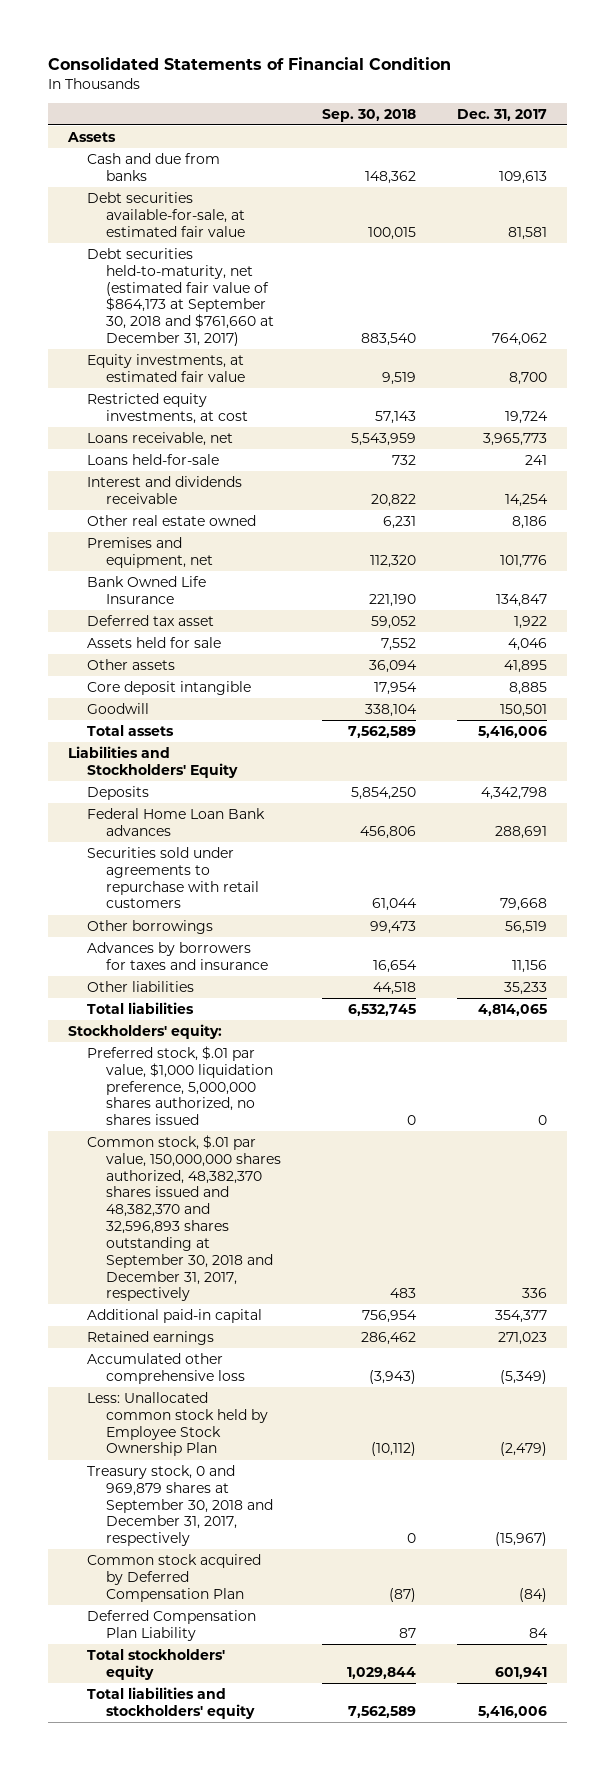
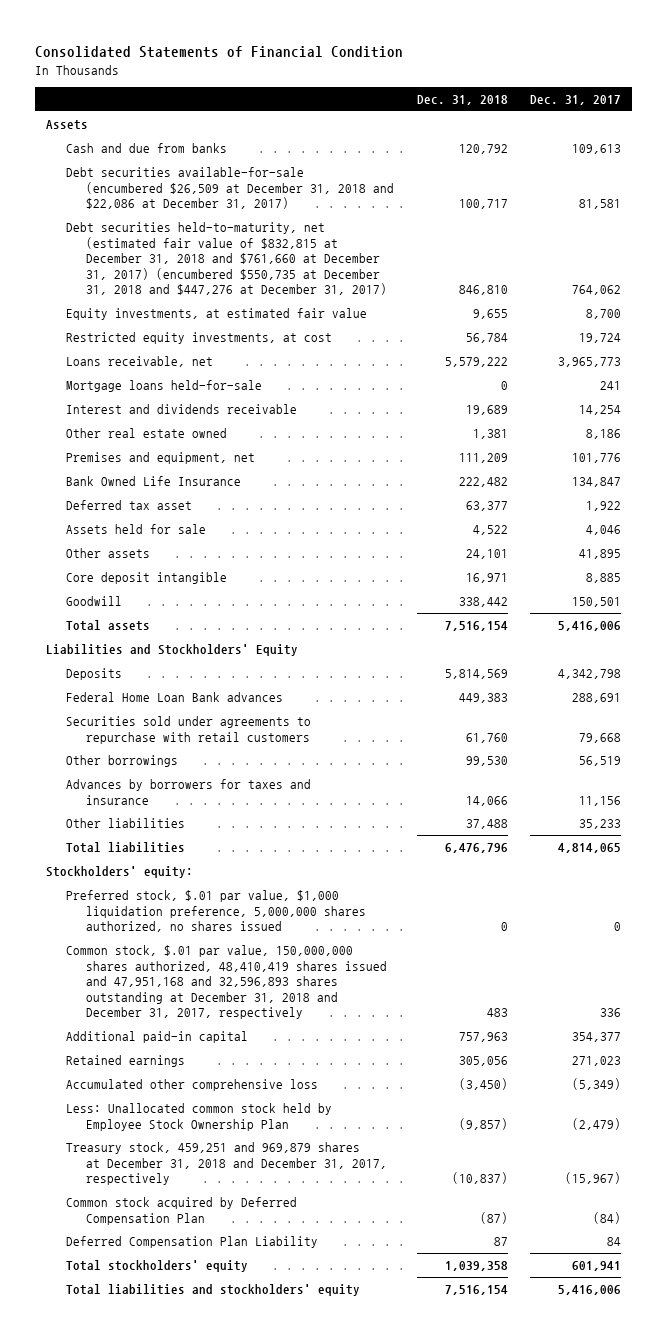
[321,108,416,122] Sep. 30, 2018 -> none
none -> [416,95,508,106] Dec. 31, 2018
[87,191,246,237] Debt securities available-for-sale, at estimated fair value -> [66,167,395,210] Debt securities available-for-sale (encumbered $26,509 at December 31, 2018 and $22,086 at December 31, 2017)
[87,247,275,347] Debt securities held-to-maturity, net (estimated fair value of $864,173 at September 30, 2018 and $761,660 at December 31, 2017) -> [66,222,388,295] Debt securities held-to-maturity, net (estimated fair value of $832,815 at December 31, 2018 and $761,660 at December 31, 2017) (encumbered $550,735 at December 31, 2018 and $447,276 at December 31, 2017)
[87,453,220,465] Loans held-for-sale -> [66,380,263,393] Mortgage loans held-for-sale
[87,1134,282,1302] Common stock, $.01 par value, 150,000,000 shares authorized, 48,382,370 shares issued and 48,382,370 and 32,596,893 shares outstanding at September 30, 2018 and December 31, 2017, respectively -> [66,945,388,1019] Common stock, $.01 par value, 150,000,000 shares authorized, 48,410,419 shares issued and 47,951,168 and 32,596,893 shares outstanding at December 31, 2018 and December 31, 2017, respectively
[87,1464,274,1547] Treasury stock, 0 and 969,879 shares at September 30, 2018 and December 31, 2017, respectively -> [66,1142,388,1186] Treasury stock, 459,251 and 969,879 shares at December 31, 2018 and December 31, 2017, respectively

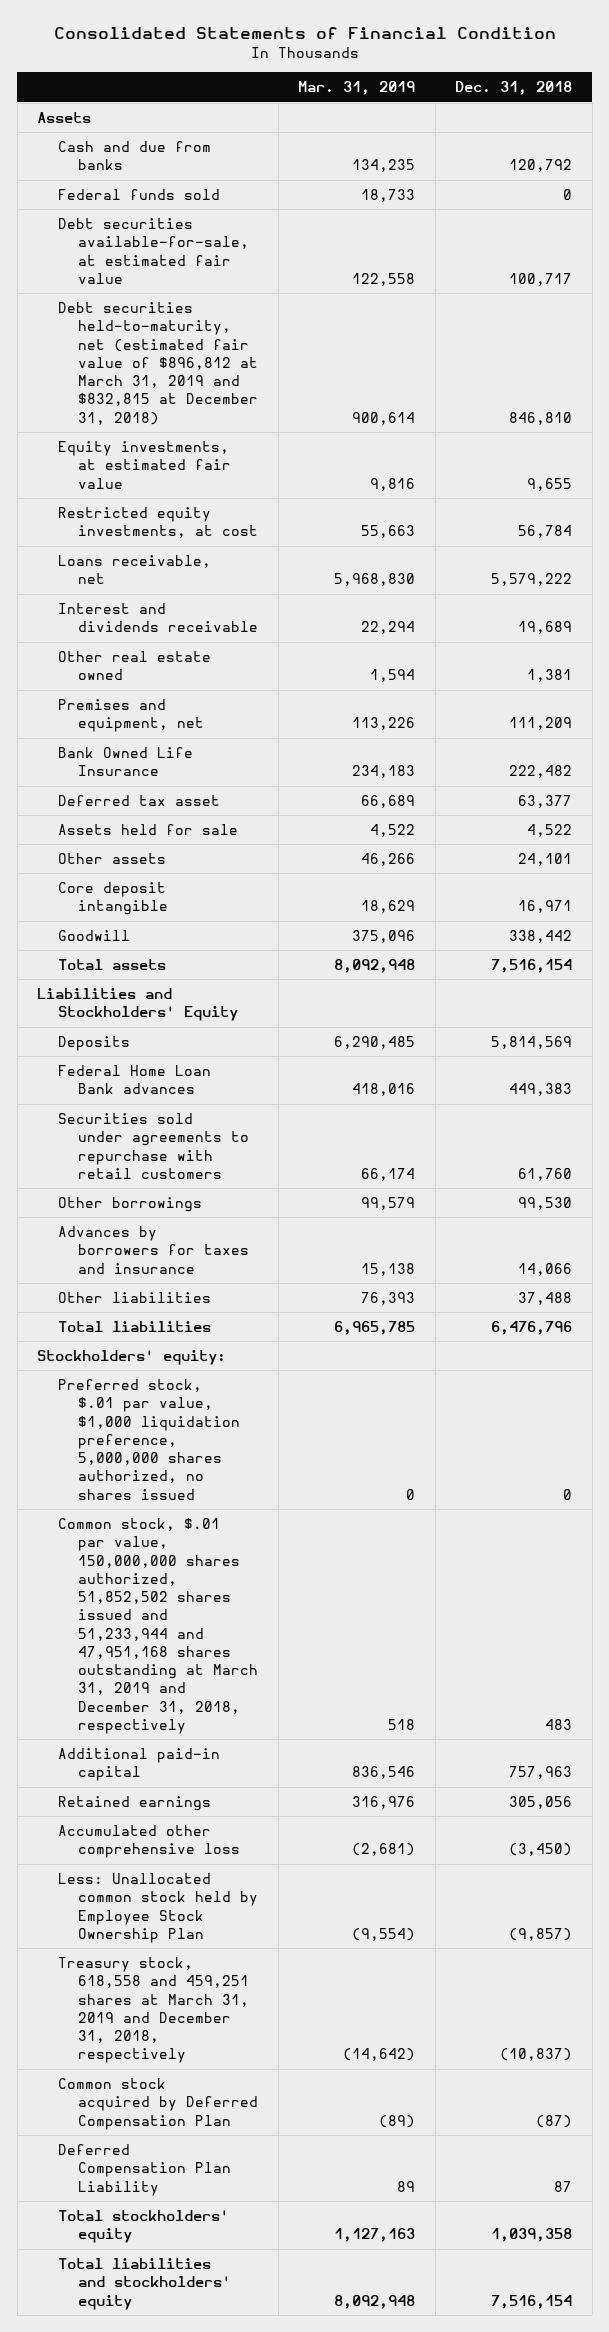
[529,95,621,106] Dec. 31, 2017 -> none
none -> [298,81,416,96] Mar. 31, 2019
none -> [57,189,220,201] Federal funds sold
[66,167,395,210] Debt securities available-for-sale (encumbered $26,509 at December 31, 2018 and $22,086 at December 31, 2017) -> [57,218,250,284] Debt securities available-for-sale, at estimated fair value
[66,222,388,295] Debt securities held-to-maturity, net (estimated fair value of $832,815 at December 31, 2018 and $761,660 at December 31, 2017) (encumbered $550,735 at December 31, 2018 and $447,276 at December 31, 2017) -> [57,302,259,425] Debt securities held-to-maturity, net (estimated fair value of $896,812 at March 31, 2019 and $832,815 at December 31, 2018)
[66,380,263,393] Mortgage loans held-for-sale -> none
[66,945,388,1019] Common stock, $.01 par value, 150,000,000 shares authorized, 48,410,419 shares issued and 47,951,168 and 32,596,893 shares outstanding at December 31, 2018 and December 31, 2017, respectively -> [57,1518,259,1734] Common stock, $.01 par value, 150,000,000 shares authorized, 51,852,502 shares issued and 51,233,944 and 47,951,168 shares outstanding at March 31, 2019 and December 31, 2018, respectively
[66,1142,388,1186] Treasury stock, 459,251 and 969,879 shares at December 31, 2018 and December 31, 2017, respectively -> [57,1957,250,2064] Treasury stock, 618,558 and 459,251 shares at March 31, 2019 and December 31, 2018, respectively

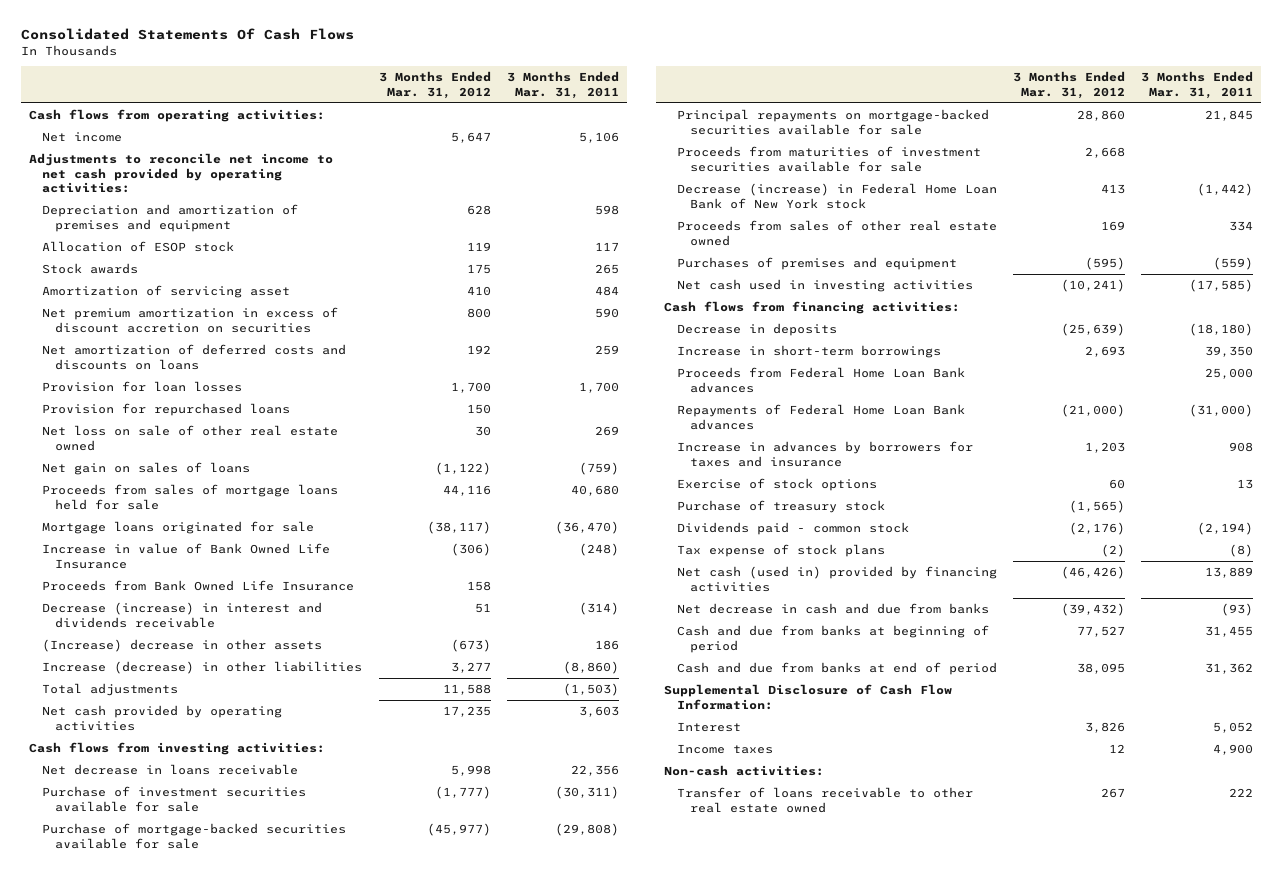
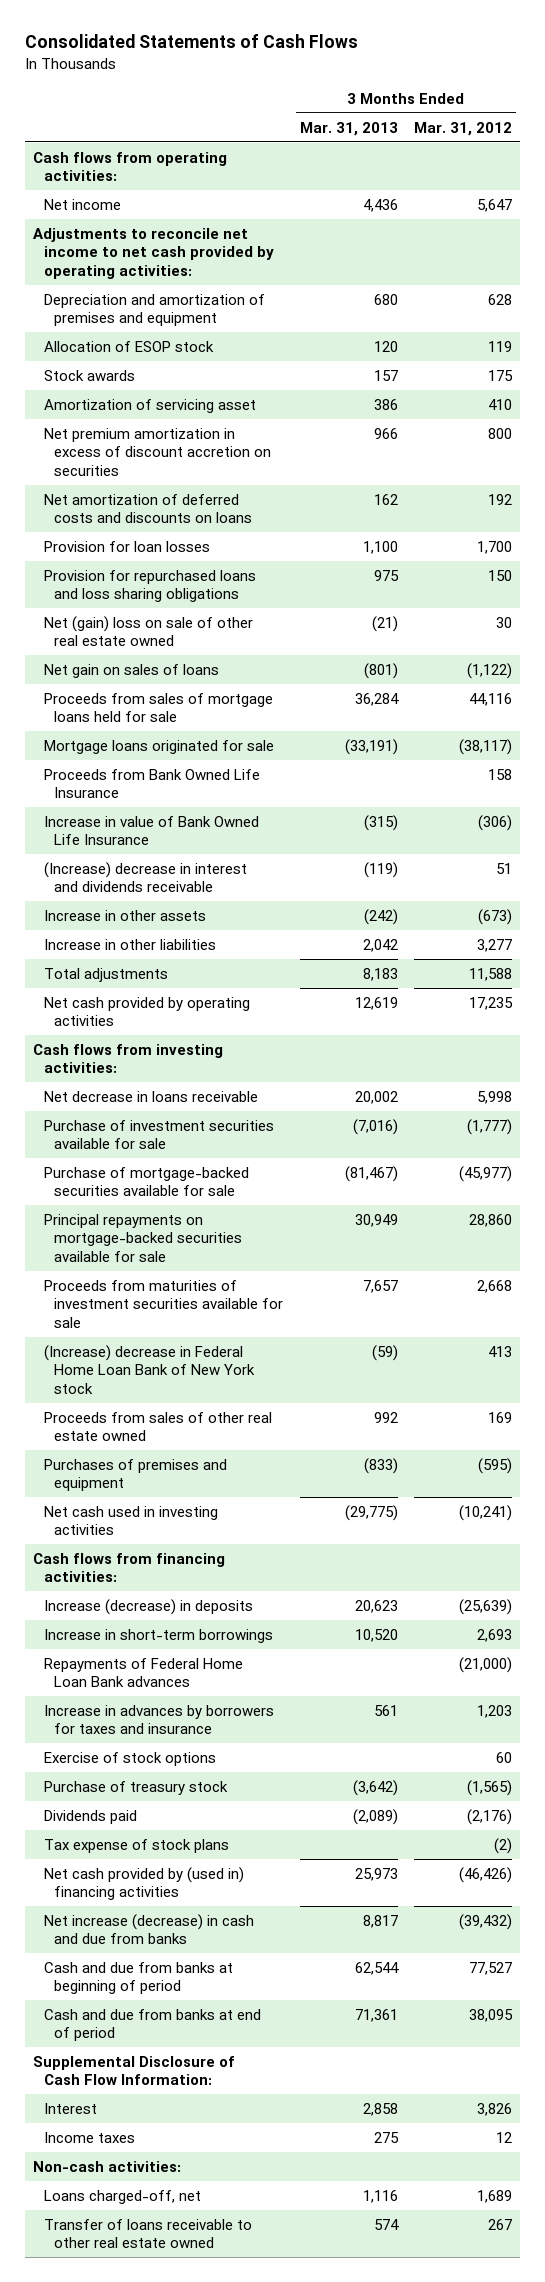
[21,28,355,41] Consolidated Statements Of Cash Flows -> [24,34,358,49] Consolidated Statements of Cash Flows
[506,71,619,99] 3 Months Ended Mar. 31, 2011 -> none
none -> [299,121,398,136] Mar. 31, 2013
[42,403,291,417] Provision for repurchased loans -> [43,569,256,603] Provision for repurchased loans and loss sharing obligations
[42,425,339,451] Net loss on sale of other real estate owned -> [43,615,253,647] Net (gain) loss on sale of other real estate owned
[42,543,331,569] Increase in value of Bank Owned Life Insurance -> [43,815,259,846] Increase in value of Bank Owned Life Insurance
[42,602,323,628] Decrease (increase) in interest and dividends receivable -> [43,861,247,893] (Increase) decrease in interest and dividends receivable
[42,639,323,653] (Increase) decrease in other assets -> [43,909,206,921] Increase in other assets
[42,661,363,675] Increase (decrease) in other liabilities -> [43,938,216,950] Increase in other liabilities
[676,183,997,209] Decrease (increase) in Federal Home Loan Bank of New York stock -> [43,1344,256,1394] (Increase) decrease in Federal Home Loan Bank of New York stock
[676,323,837,337] Decrease in deposits -> [43,1598,253,1615] Increase (decrease) in deposits
[676,367,965,393] Proceeds from Federal Home Loan Bank advances -> none
[676,522,909,536] Dividends paid - common stock -> [43,1809,137,1824] Dividends paid
[676,566,997,592] Net cash (used in) provided by financing activities -> [43,1866,244,1901] Net cash provided by (used in) financing activities
[676,603,989,615] Net decrease in cash and due from banks -> [43,1913,254,1945] Net increase (decrease) in cash and due from banks
none -> [43,2189,201,2204] Loans charged-off, net

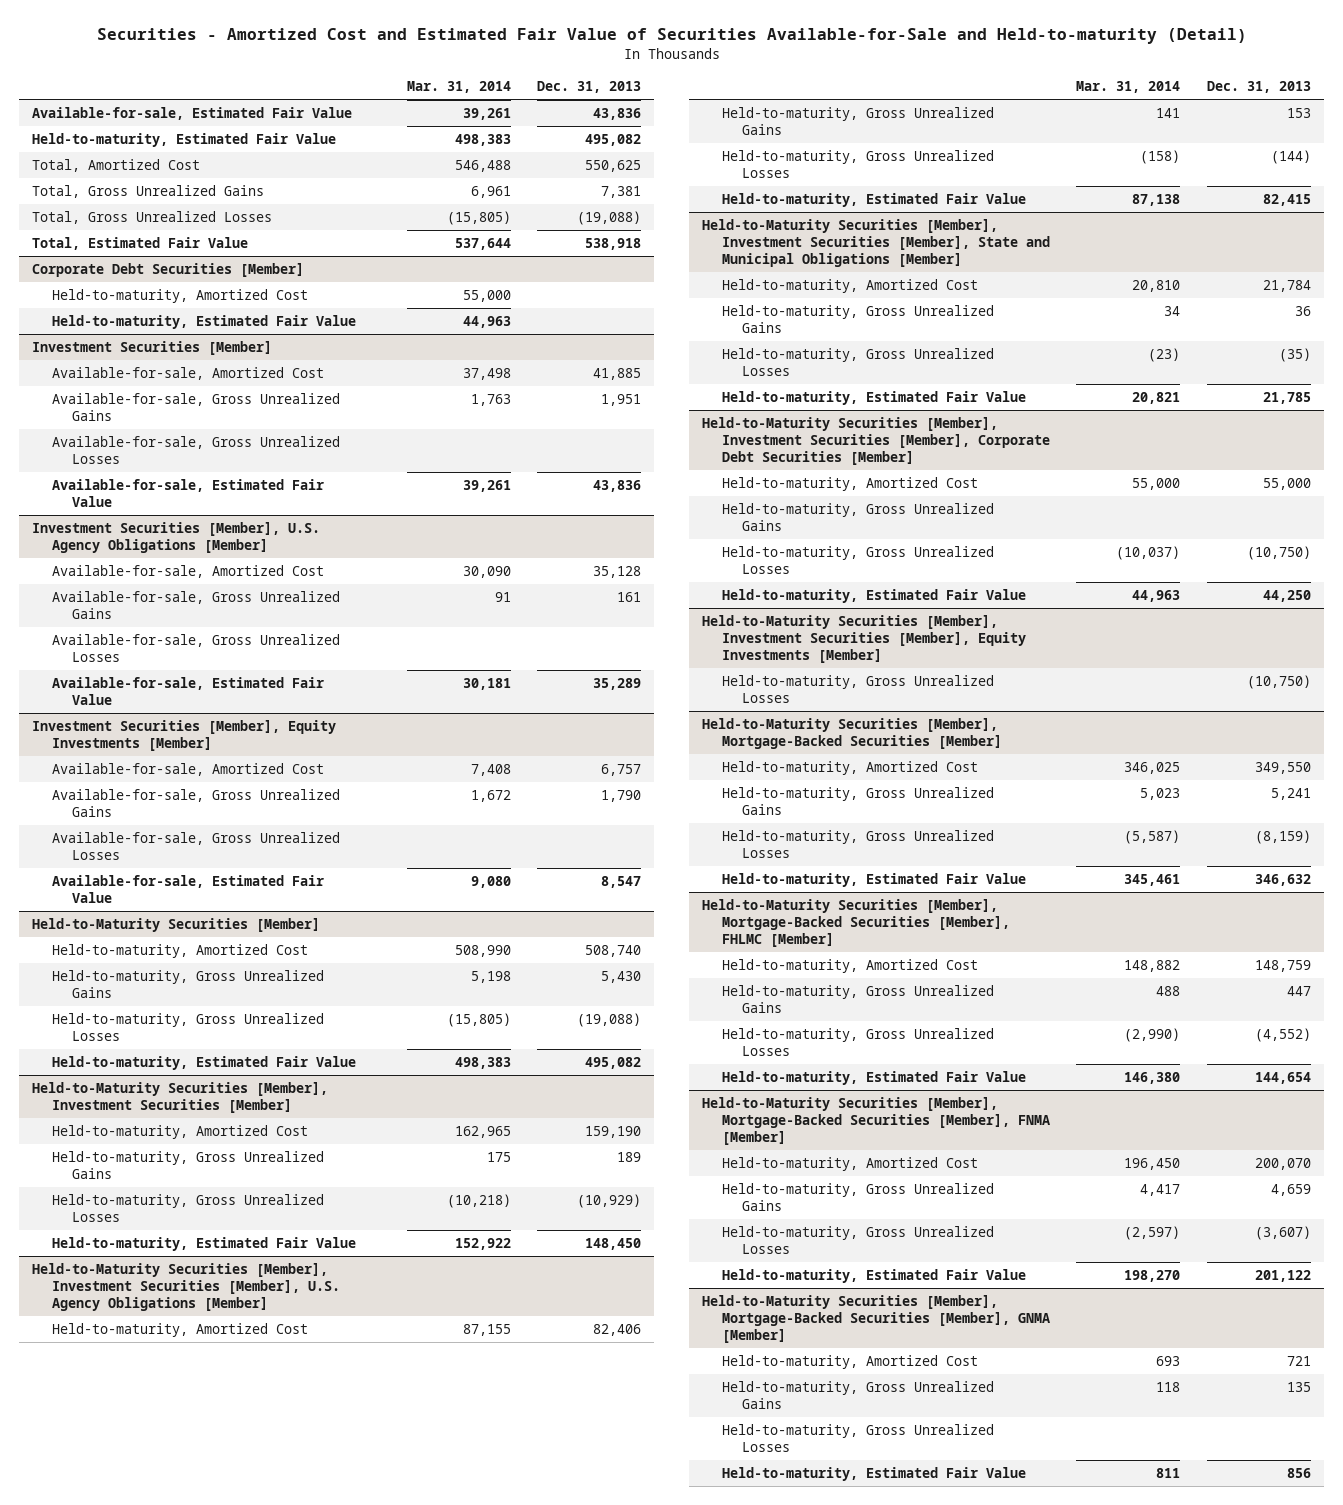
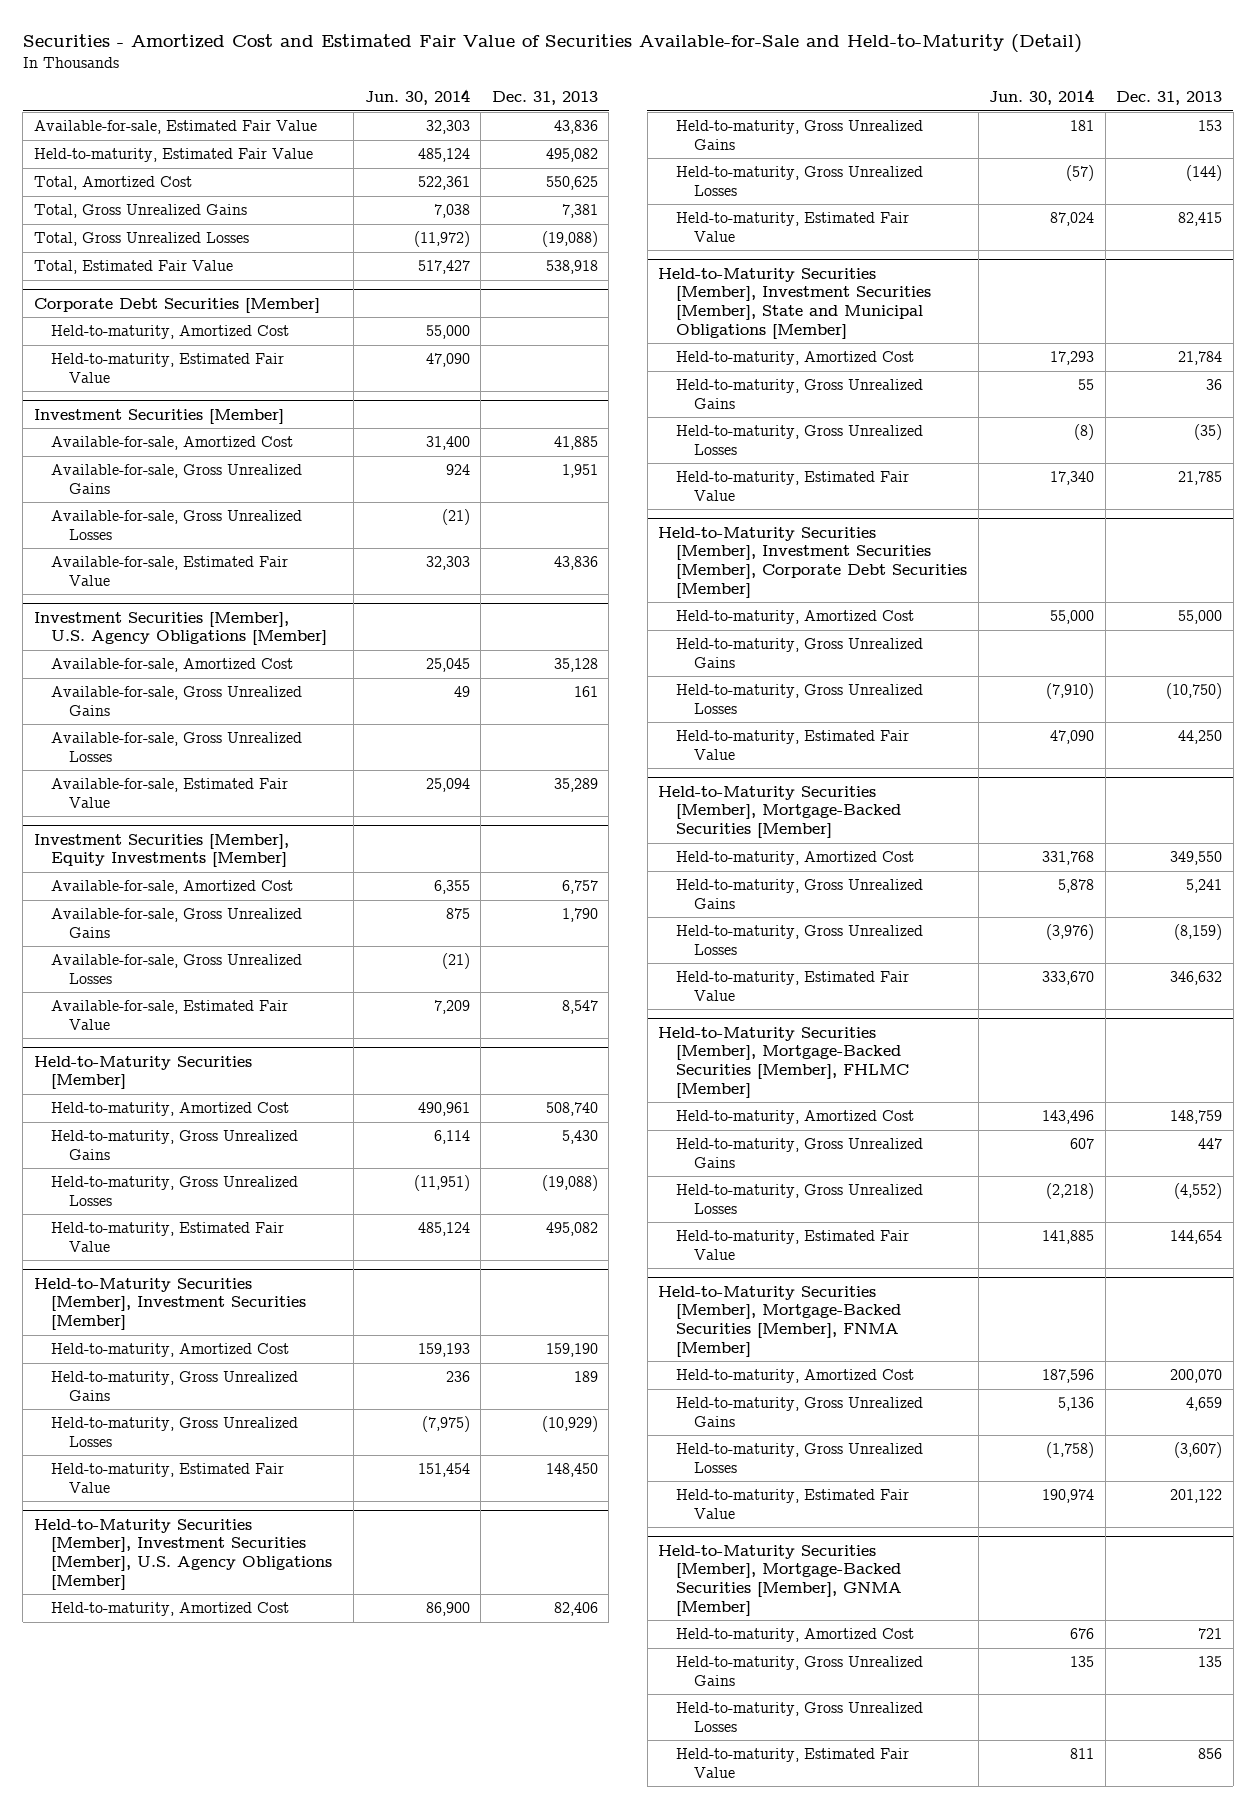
[96,28,1247,45] Securities - Amortized Cost and Estimated Fair Value of Securities Available-for-Sale and Held-to-maturity (Detail) -> [22,33,1082,53] Securities - Amortized Cost and Estimated Fair Value of Securities Available-for-Sale and Held-to-Maturity (Detail)
[406,80,511,93] Mar. 31, 2014 -> none
none -> [364,89,470,106] Jun. 30, 2014
[702,615,1027,663] Held-to-Maturity Securities [Member], Investment Securities [Member], Equity Investments [Member] -> none
[722,675,995,704] Held-to-maturity, Gross Unrealized Losses -> none

